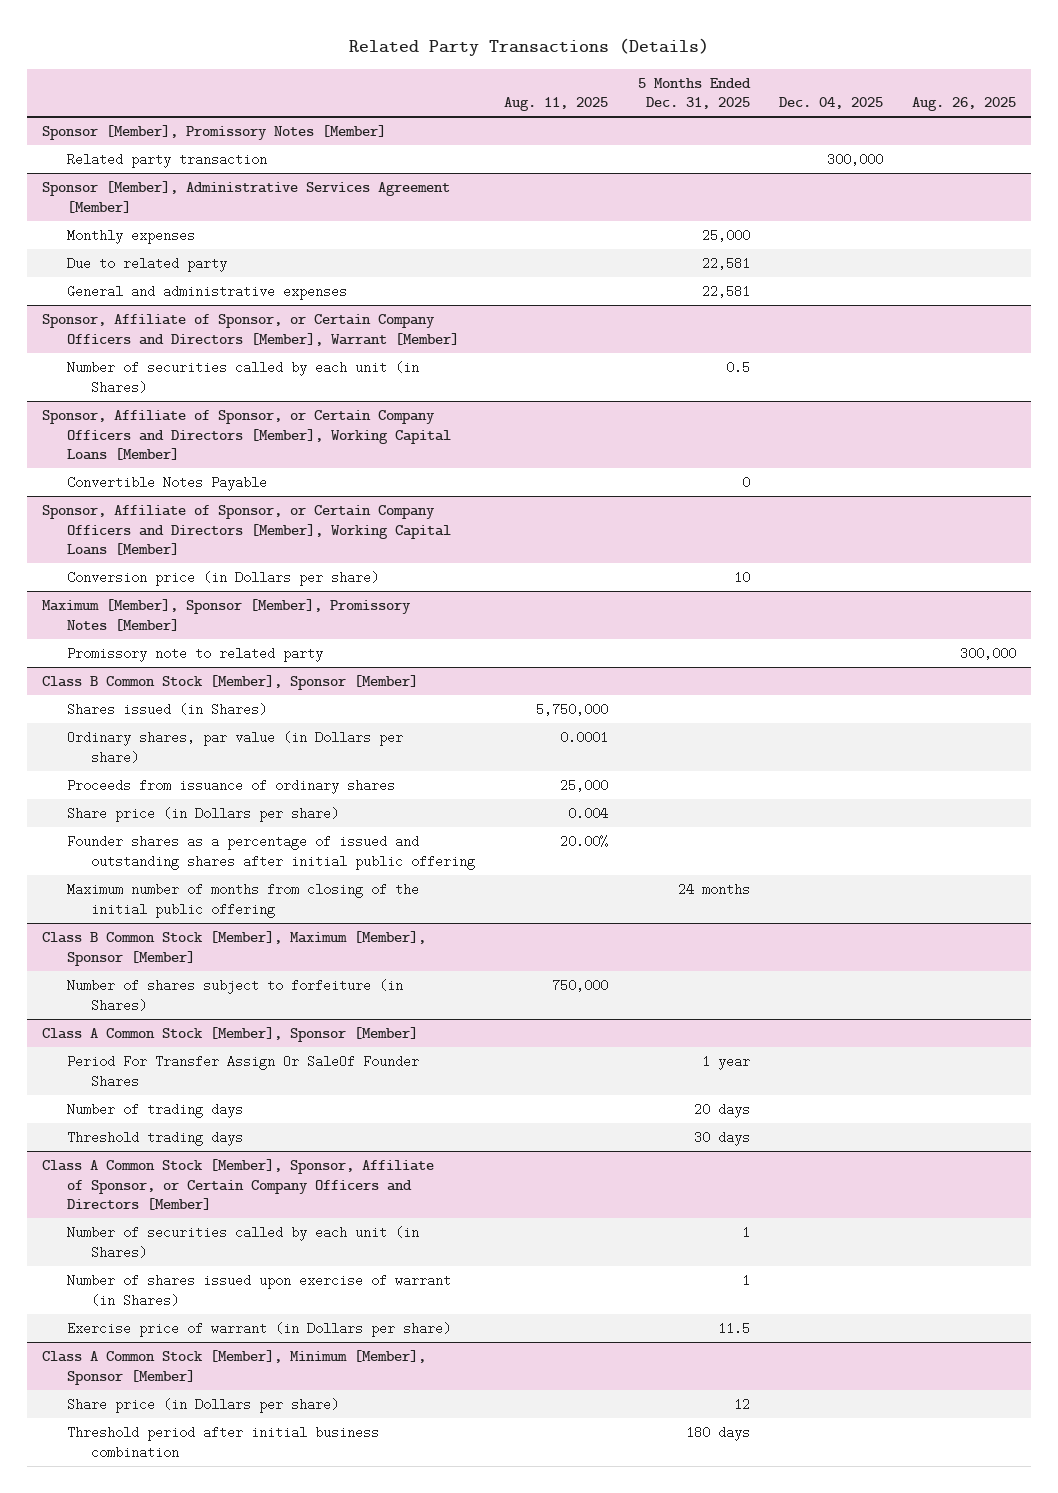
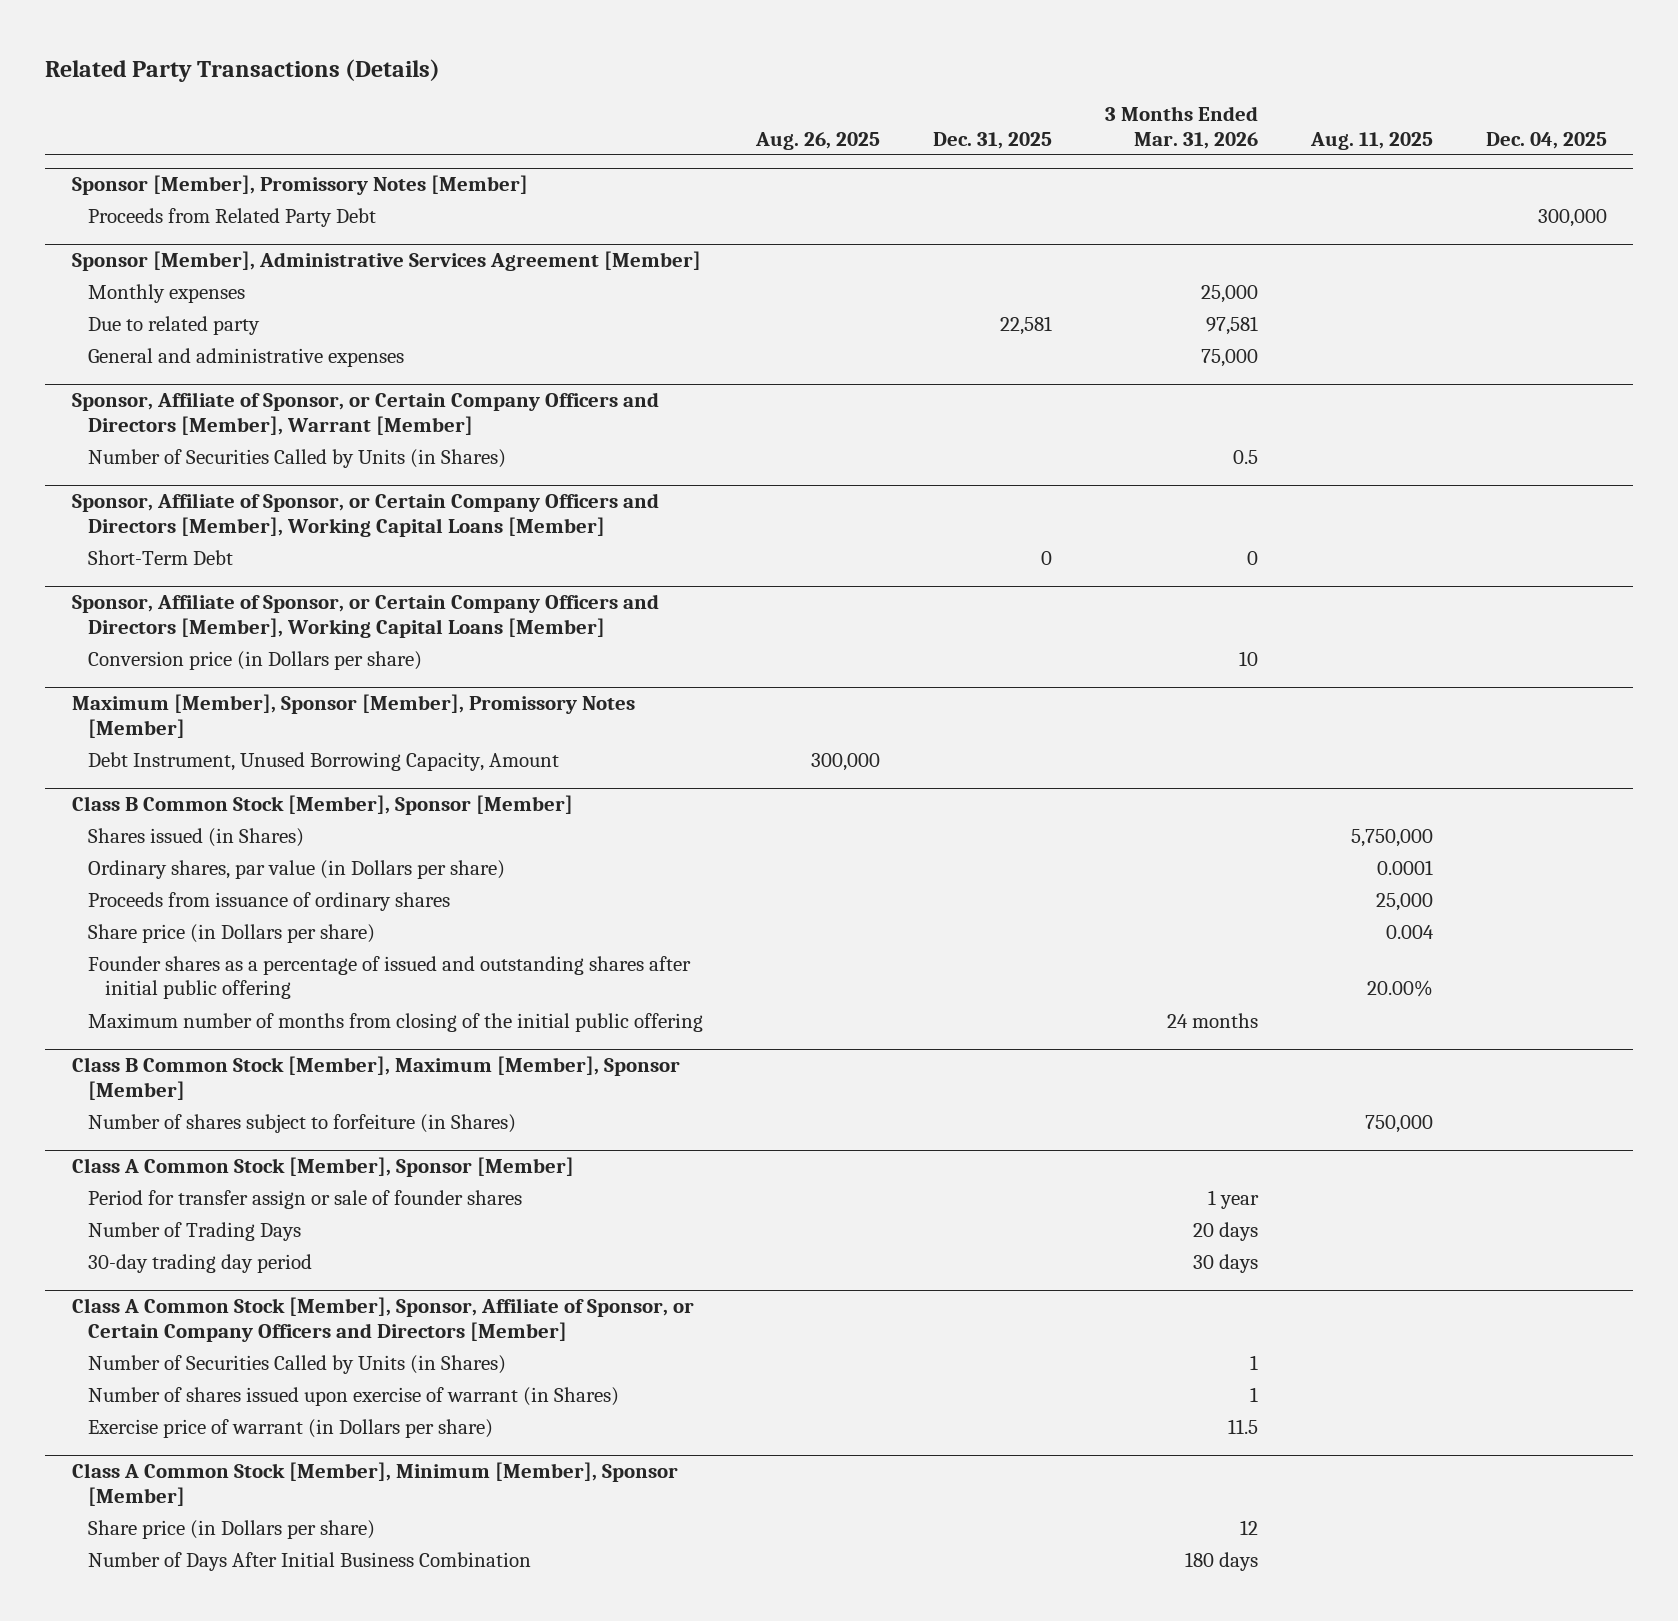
[637,77,751,110] 5 Months Ended Dec. 31, 2025 -> none
none -> [932,131,1052,149] Dec. 31, 2025
none -> [1104,106,1258,149] 3 Months Ended Mar. 31, 2026
[66,153,267,169] Related party transaction -> none
none -> [88,208,377,228] Proceeds from Related Party Debt
[66,361,419,394] Number of securities called by each unit (in Shares) -> [88,449,507,469] Number of Securities Called by Units (in Shares)
[66,476,267,492] Convertible Notes Payable -> none
none -> [88,550,234,566] Short-Term Debt
[66,647,323,663] Promissory note to related party -> none
none -> [88,752,560,772] Debt Instrument, Unused Borrowing Capacity, Amount
[66,1131,243,1147] Threshold trading days -> none
[66,1055,419,1088] Period For Transfer Assign Or SaleOf Founder Shares -> [88,1190,523,1210] Period for transfer assign or sale of founder shares
[66,1103,243,1119] Number of trading days -> [88,1222,302,1242] Number of Trading Days
none -> [88,1254,313,1274] 30-day trading day period
[66,1226,419,1259] Number of securities called by each unit (in Shares) -> [88,1355,507,1375] Number of Securities Called by Units (in Shares)
[66,1426,379,1459] Threshold period after initial business combination -> none
none -> [88,1552,532,1572] Number of Days After Initial Business Combination

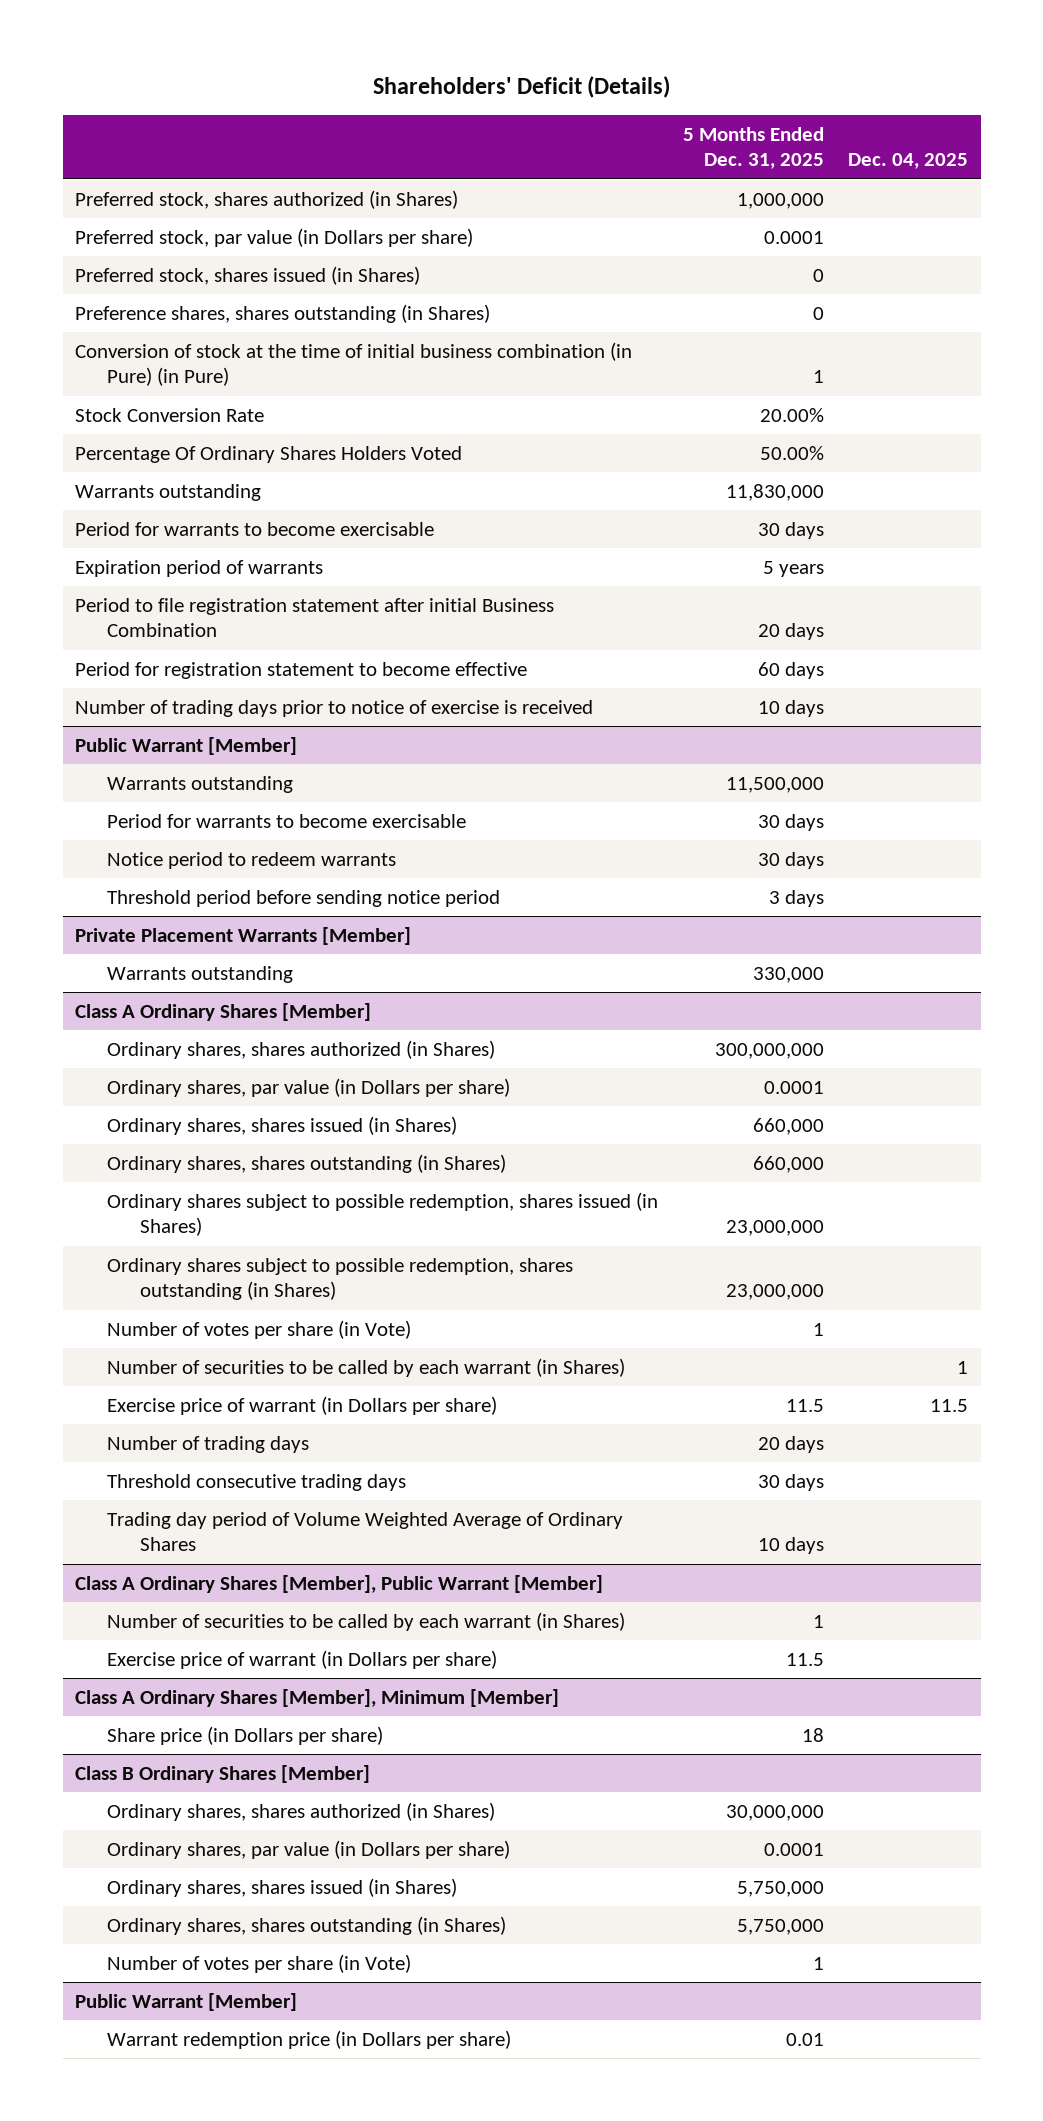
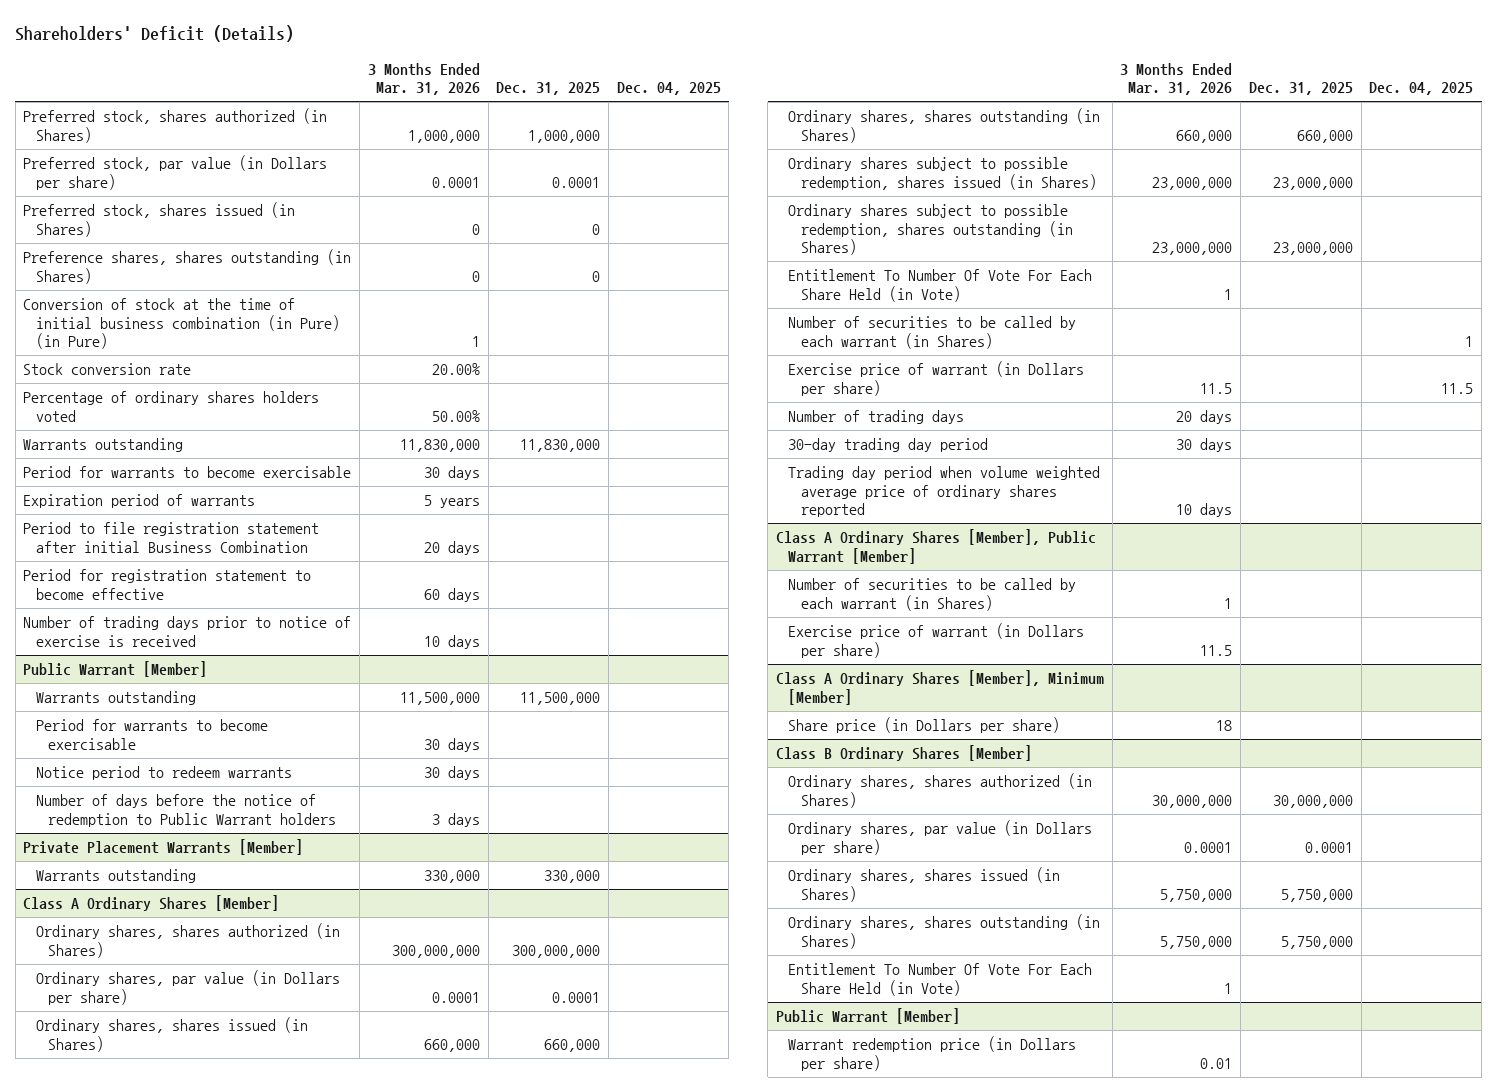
[682,126,824,170] 5 Months Ended Dec. 31, 2025 -> none
none -> [367,62,480,96] 3 Months Ended Mar. 31, 2026
none -> [496,82,601,96] Dec. 31, 2025
[74,407,264,422] Stock Conversion Rate -> [23,362,192,375] Stock conversion rate
[74,445,462,463] Percentage Of Ordinary Shares Holders Voted -> [23,390,320,422] Percentage of ordinary shares holders voted
[107,889,501,907] Threshold period before sending notice period -> none
none -> [35,793,337,827] Number of days before the notice of redemption to Public Warrant holders
[107,1319,412,1339] Number of votes per share (in Vote) -> none
none -> [788,268,1093,302] Entitlement To Number Of Vote For Each Share Held (in Vote)
[107,1473,407,1491] Threshold consecutive trading days -> none
none -> [788,437,989,452] 30-day trading day period
[107,1511,624,1552] Trading day period of Volume Weighted Average of Ordinary Shares -> [788,465,1101,518] Trading day period when volume weighted average price of ordinary shares reported
[107,1953,412,1973] Number of votes per share (in Vote) -> none
none -> [788,962,1093,996] Entitlement To Number Of Vote For Each Share Held (in Vote)

